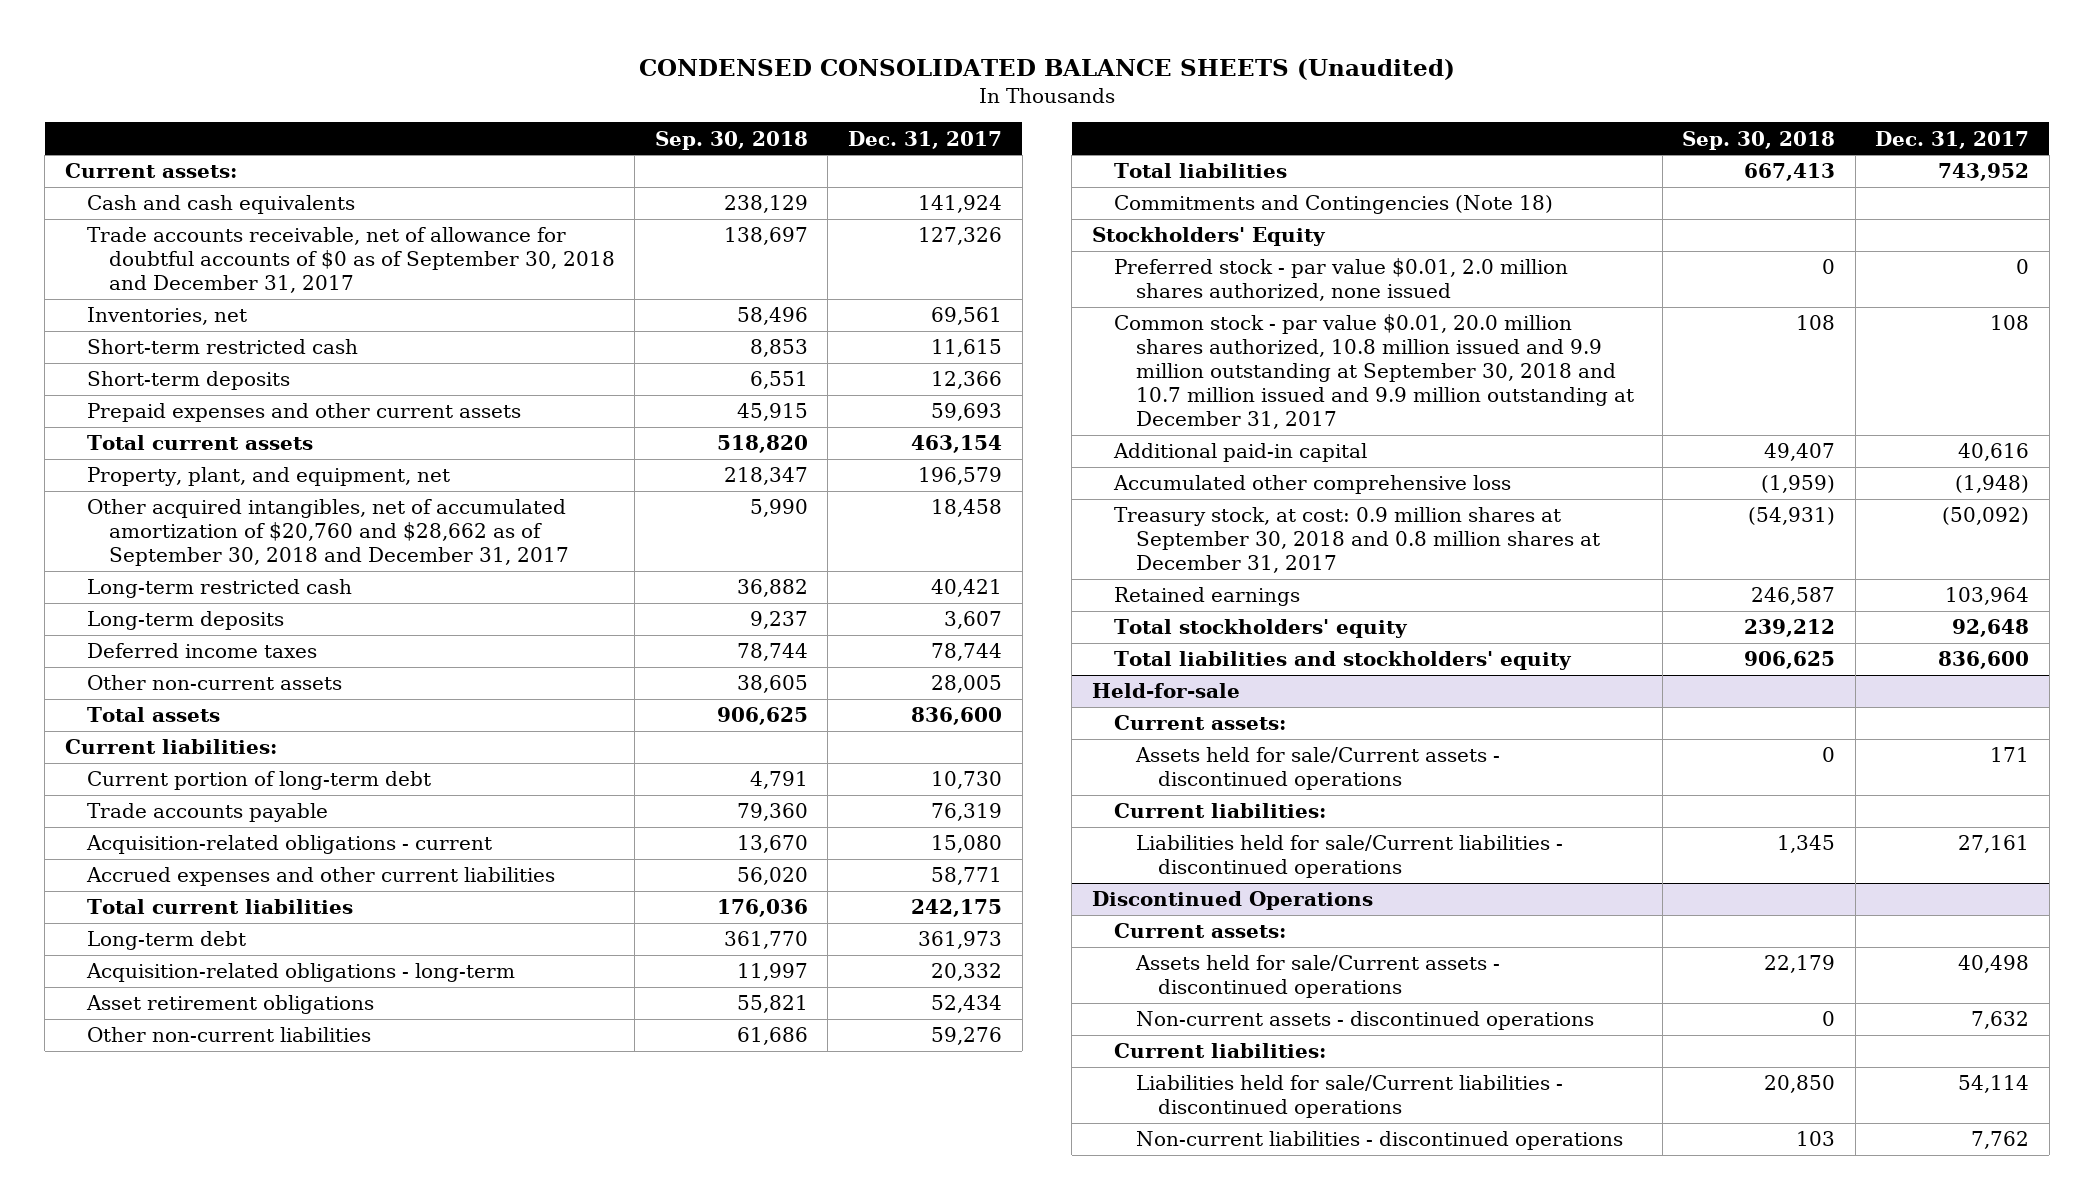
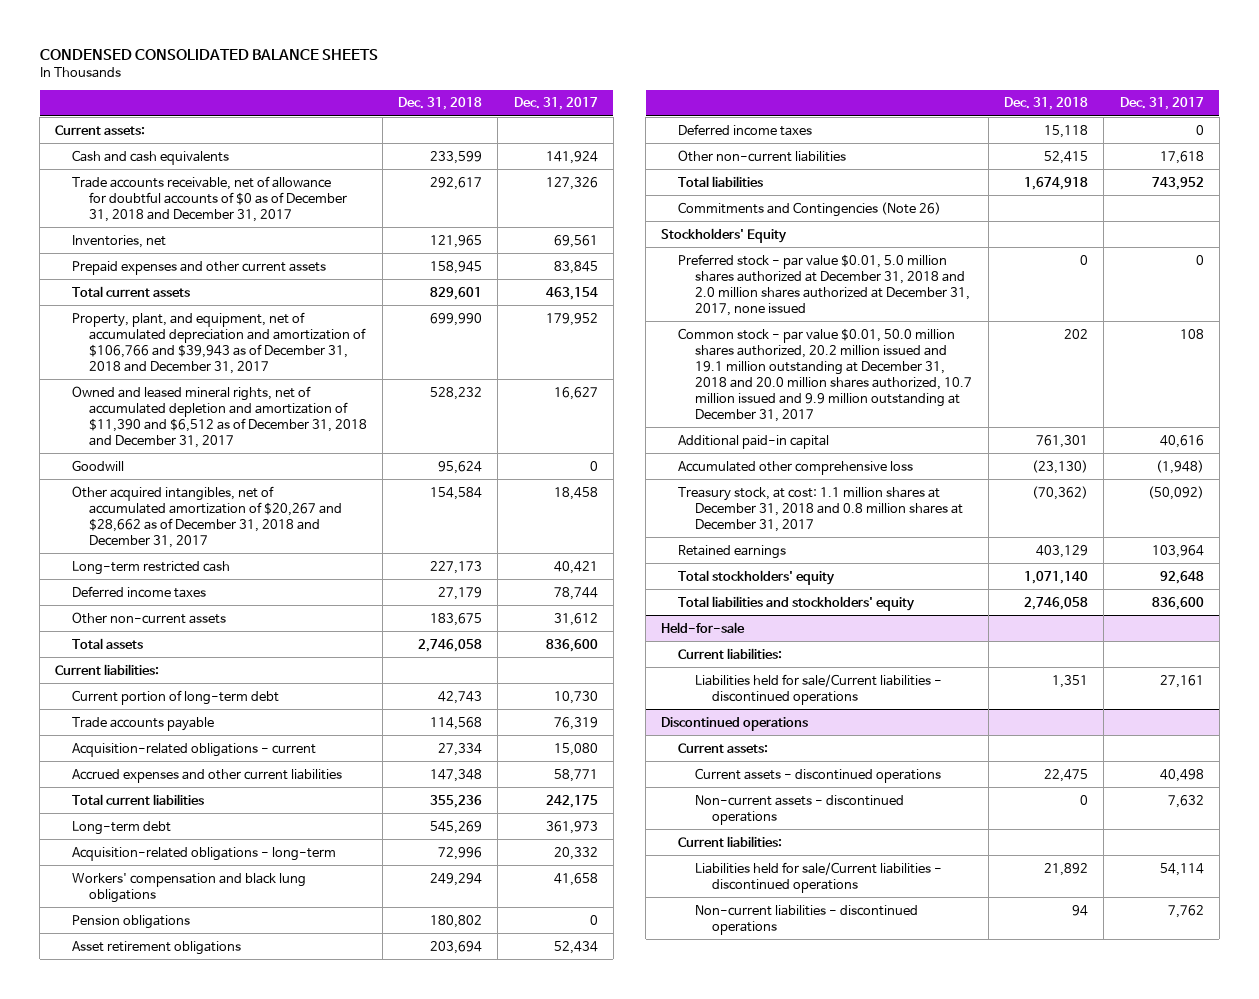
[638,58,1455,80] CONDENSED CONSOLIDATED BALANCE SHEETS (Unaudited) -> [39,48,378,60] CONDENSED CONSOLIDATED BALANCE SHEETS
[654,130,808,150] Sep. 30, 2018 -> none
none -> [398,97,483,111] Dec. 31, 2018
[86,227,615,294] Trade accounts receivable, net of allowance for doubtful accounts of $0 as of September 30, 2018 and December 31, 2017 -> [72,175,347,222] Trade accounts receivable, net of allowance for doubtful accounts of $0 as of December 31, 2018 and December 31, 2017
[86,339,358,355] Short-term restricted cash -> none
[86,371,290,391] Short-term deposits -> none
[930,403,1002,422] 59,693 -> [553,260,598,274] 83,845
[86,467,450,487] Property, plant, and equipment, net -> [72,311,366,374] Property, plant, and equipment, net of accumulated depreciation and amortization of $106,766 and $39,943 as of December 31, 2018 and December 31, 2017
[917,467,1002,486] 196,579 -> [545,312,598,326] 179,952
none -> [72,385,367,448] Owned and leased mineral rights, net of accumulated depletion and amortization of $11,390 and $6,512 as of December 31, 2018 and December 31, 2017
none -> [72,459,125,471] Goodwill
[86,499,569,567] Other acquired intangibles, net of accumulated amortization of $20,760 and $28,662 as of September 30, 2018 and December 31, 2017 -> [72,485,342,548] Other acquired intangibles, net of accumulated amortization of $20,267 and $28,662 as of December 31, 2018 and December 31, 2017
[86,611,284,631] Long-term deposits -> none
[930,675,1002,694] 28,005 -> [553,612,598,626] 31,612
none -> [72,872,307,903] Workers' compensation and black lung obligations
none -> [72,914,191,929] Pension obligations
none -> [678,123,813,136] Deferred income taxes
[930,1027,1002,1046] 59,276 -> [1159,150,1204,164] 17,618
[1113,195,1553,215] Commitments and Contingencies (Note 18) -> [678,201,942,217] Commitments and Contingencies (Note 26)
[1113,258,1568,302] Preferred stock - par value $0.01, 2.0 million shares authorized, none issued -> [678,253,970,316] Preferred stock - par value $0.01, 5.0 million shares authorized at December 31, 2018 and 2.0 million shares authorized at December 31, 2017, none issued
[1113,314,1634,430] Common stock - par value $0.01, 20.0 million shares authorized, 10.8 million issued and 9.9 million outstanding at September 30, 2018 and 10.7 million issued and 9.9 million outstanding at December 31, 2017 -> [678,327,972,422] Common stock - par value $0.01, 50.0 million shares authorized, 20.2 million issued and 19.1 million outstanding at December 31, 2018 and 20.0 million shares authorized, 10.7 million issued and 9.9 million outstanding at December 31, 2017
[1113,507,1600,574] Treasury stock, at cost: 0.9 million shares at September 30, 2018 and 0.8 million shares at December 31, 2017 -> [678,486,963,532] Treasury stock, at cost: 1.1 million shares at December 31, 2018 and 0.8 million shares at December 31, 2017
[1113,715,1286,731] Current assets: -> none
[1134,747,1500,791] Assets held for sale/Current assets - discontinued operations -> none
[1091,891,1373,911] Discontinued Operations -> [661,716,809,731] Discontinued operations
[1134,955,1500,999] Assets held for sale/Current assets - discontinued operations -> [694,767,941,783] Current assets - discontinued operations

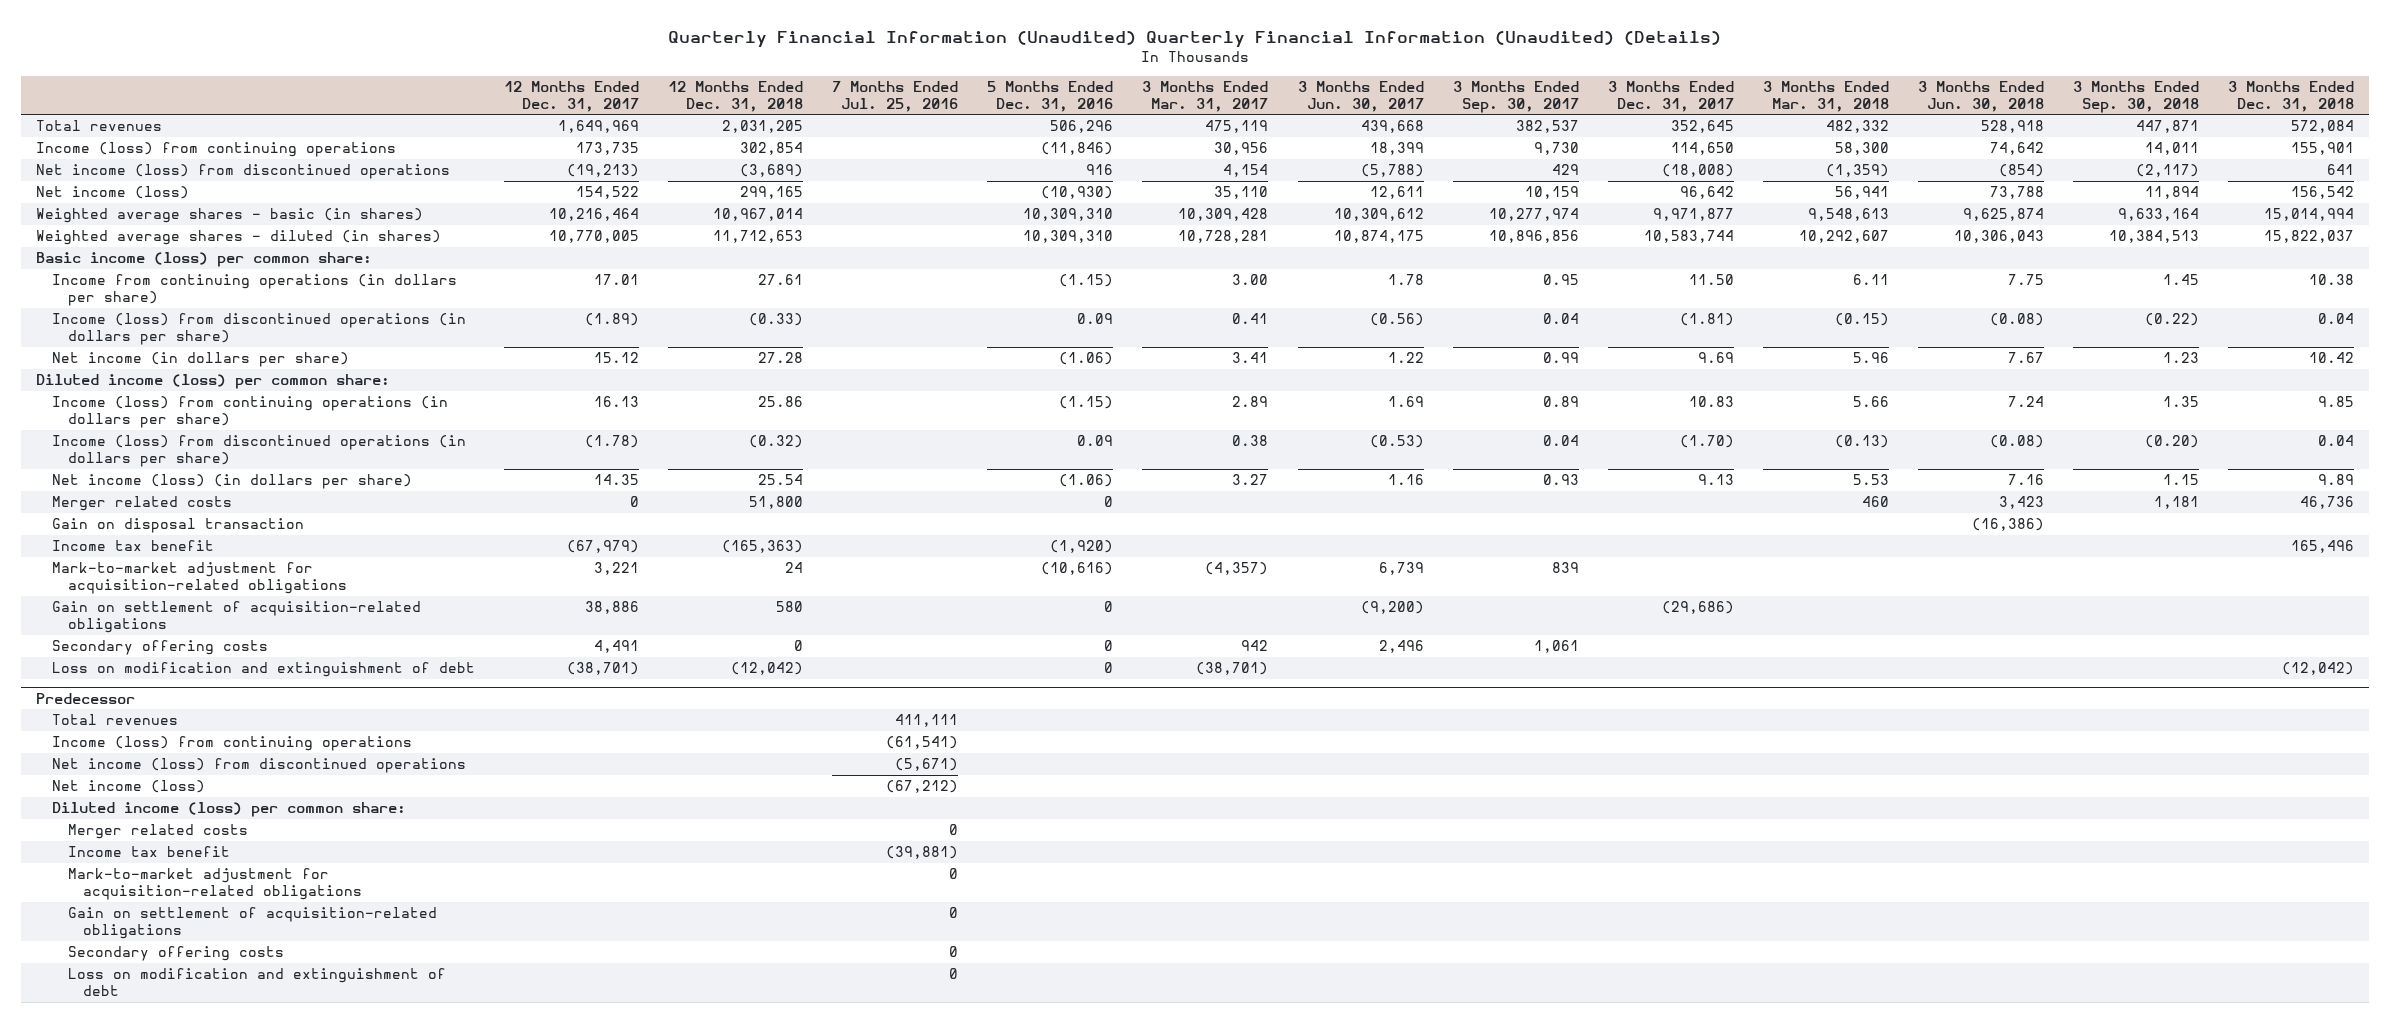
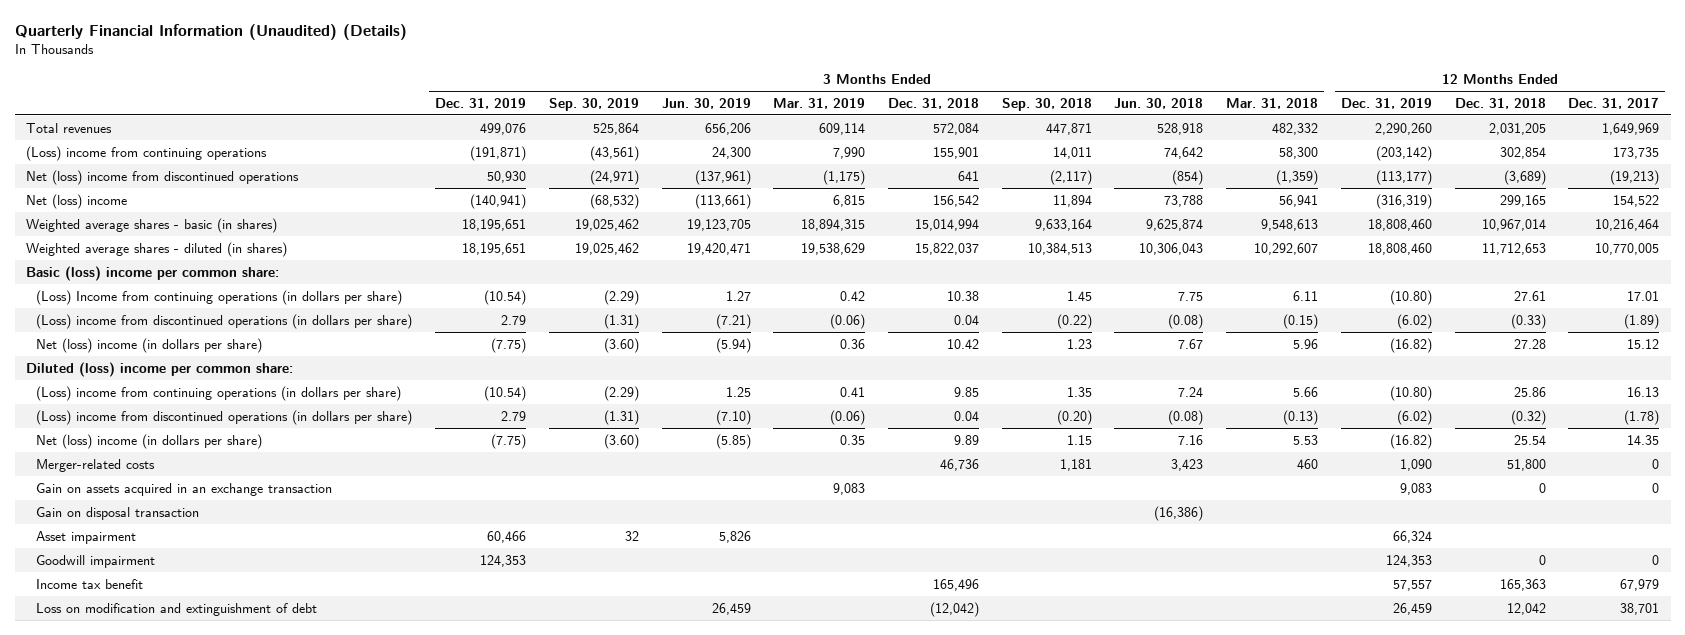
[668,30,1722,48] Quarterly Financial Information (Unaudited) Quarterly Financial Information (Unaudited) (Details) -> [14,23,407,40] Quarterly Financial Information (Unaudited) (Details)
[832,80,959,112] 7 Months Ended Jul. 25, 2016 -> none
[987,80,1114,112] 5 Months Ended Dec. 31, 2016 -> none
[1142,80,1269,112] 3 Months Ended Mar. 31, 2017 -> none
[1297,80,1424,112] 3 Months Ended Jun. 30, 2017 -> none
[1452,80,1579,113] 3 Months Ended Sep. 30, 2017 -> none
[1607,80,1734,112] 3 Months Ended Dec. 31, 2017 -> none
none -> [435,97,527,109] Dec. 31, 2019
none -> [548,97,639,111] Sep. 30, 2019
none -> [661,97,751,109] Jun. 30, 2019
none -> [773,97,866,109] Mar. 31, 2019
none -> [1340,97,1432,109] Dec. 31, 2019
[35,142,396,158] Income (loss) from continuing operations -> [26,145,268,161] (Loss) income from continuing operations
[35,164,450,180] Net income (loss) from discontinued operations -> [26,169,300,185] Net (loss) income from discontinued operations
[35,186,189,200] Net income (loss) -> [26,193,128,209] Net (loss) income
[35,252,372,268] Basic income (loss) per common share: -> [26,265,280,281] Basic (loss) income per common share:
[51,274,457,307] Income from continuing operations (in dollars per share) -> [36,289,403,305] (Loss) Income from continuing operations (in dollars per share)
[51,313,466,346] Income (loss) from discontinued operations (in dollars per share) -> [36,313,413,329] (Loss) income from discontinued operations (in dollars per share)
[51,352,349,368] Net income (in dollars per share) -> [36,337,263,353] Net (loss) income (in dollars per share)
[35,374,390,390] Diluted income (loss) per common share: -> [26,361,294,377] Diluted (loss) income per common share:
[51,396,448,429] Income (loss) from continuing operations (in dollars per share) -> [36,385,402,401] (Loss) income from continuing operations (in dollars per share)
[51,435,466,468] Income (loss) from discontinued operations (in dollars per share) -> [36,409,413,425] (Loss) income from discontinued operations (in dollars per share)
[51,474,412,490] Net income (loss) (in dollars per share) -> [36,433,263,449] Net (loss) income (in dollars per share)
[51,496,232,512] Merger related costs -> [36,458,156,472] Merger-related costs
none -> [36,482,333,496] Gain on assets acquired in an exchange transaction
[51,562,347,595] Mark-to-market adjustment for acquisition-related obligations -> none
[51,601,421,634] Gain on settlement of acquisition-related obligations -> none
[51,640,268,656] Secondary offering costs -> none
[35,692,135,704] Predecessor -> none
[51,714,178,726] Total revenues -> none
[51,736,412,752] Income (loss) from continuing operations -> none
[51,758,466,774] Net income (loss) from discontinued operations -> none
[51,780,205,794] Net income (loss) -> none
[51,802,406,818] Diluted income (loss) per common share: -> none
[67,824,248,840] Merger related costs -> none
[67,846,230,858] Income tax benefit -> none
[67,868,363,901] Mark-to-market adjustment for acquisition-related obligations -> none
[67,907,437,940] Gain on settlement of acquisition-related obligations -> none
[67,946,284,962] Secondary offering costs -> none
[67,968,446,997] Loss on modification and extinguishment of debt -> none
none -> [36,530,137,544] Asset impairment
none -> [36,554,156,568] Goodwill impairment
[566,540,639,554] (67,979) -> [1620,578,1660,591] 67,979
[722,540,804,554] (165,363) -> [1499,578,1546,591] 165,363
[566,662,639,676] (38,701) -> [1620,602,1660,615] 38,701
[731,662,804,676] (12,042) -> [1506,602,1546,615] 12,042

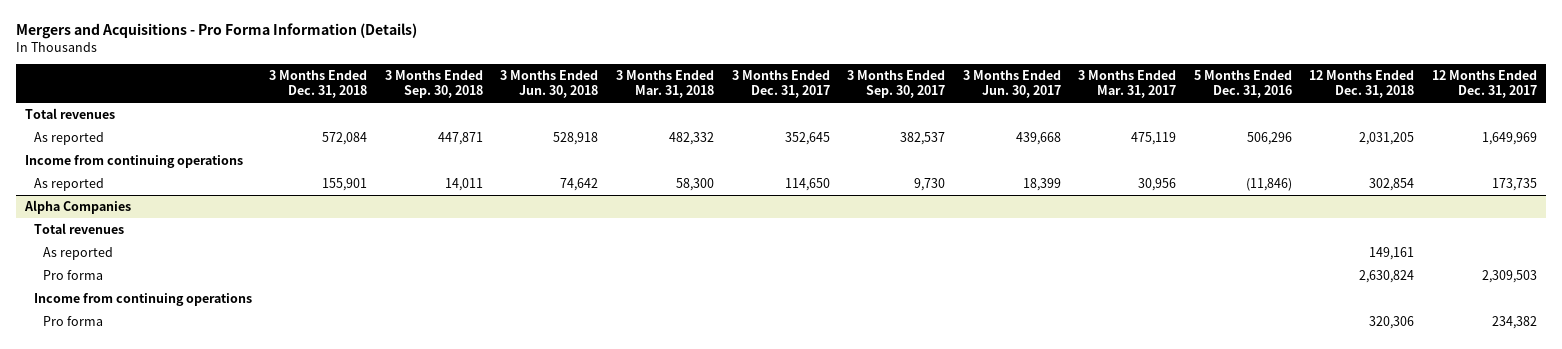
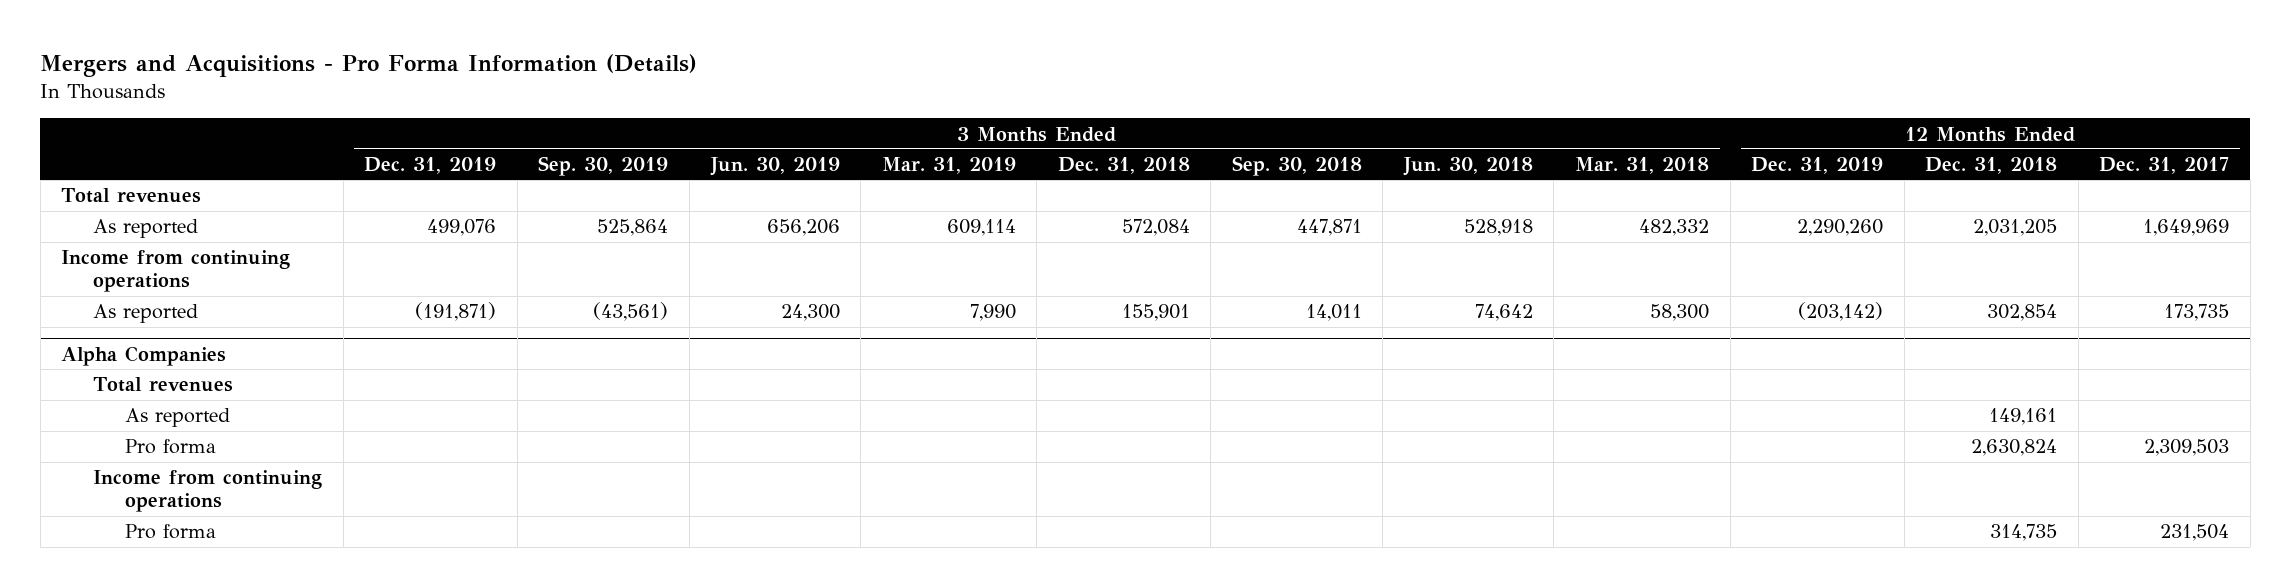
[731,69,830,99] 3 Months Ended Dec. 31, 2017 -> none
[847,69,946,99] 3 Months Ended Sep. 30, 2017 -> none
[962,69,1061,99] 3 Months Ended Jun. 30, 2017 -> none
[1078,69,1177,99] 3 Months Ended Mar. 31, 2017 -> none
[1193,69,1292,99] 5 Months Ended Dec. 31, 2016 -> none
none -> [364,157,497,175] Dec. 31, 2019
none -> [538,156,669,177] Sep. 30, 2019
none -> [709,157,840,177] Jun. 30, 2019
none -> [881,157,1016,175] Mar. 31, 2019
none -> [1751,157,1884,175] Dec. 31, 2019
[1369,315,1415,329] 320,306 -> [1990,524,2058,542] 314,735
[1491,315,1537,329] 234,382 -> [2160,524,2230,542] 231,504

